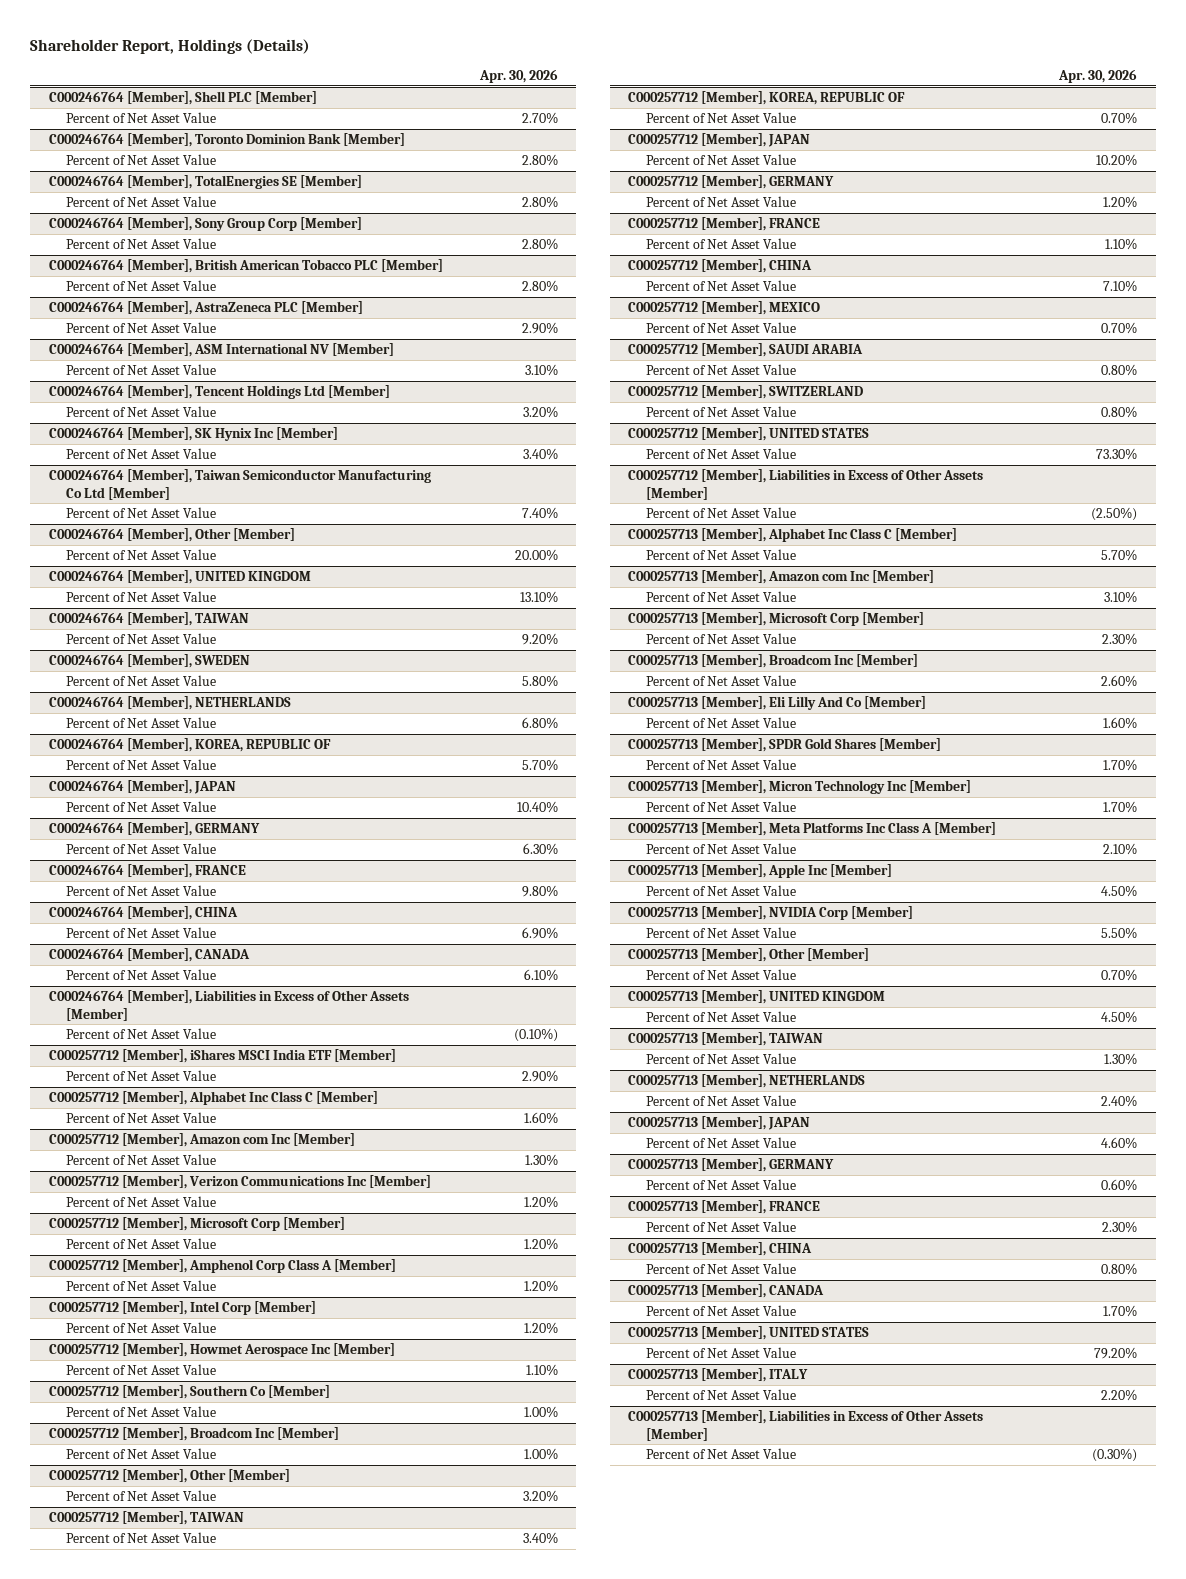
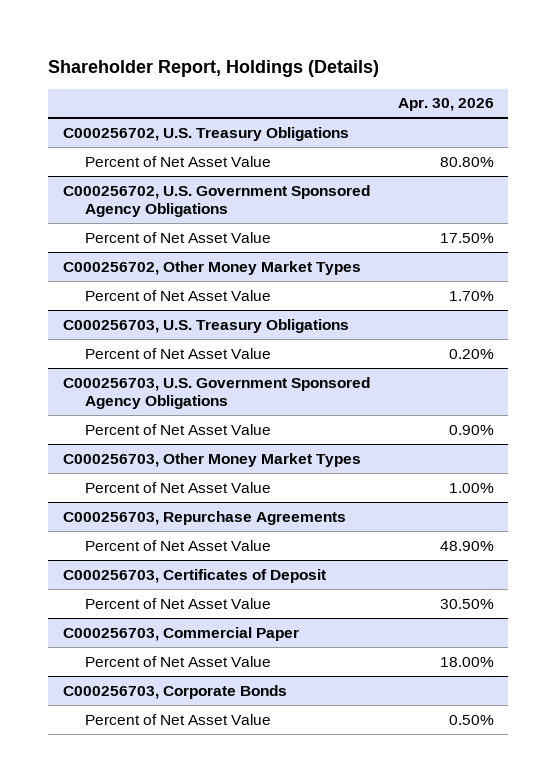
[48,91,317,106] C000246764 [Member], Shell PLC [Member] -> none
[48,133,405,148] C000246764 [Member], Toronto Dominion Bank [Member] -> none
[48,175,362,190] C000246764 [Member], TotalEnergies SE [Member] -> none
[65,196,216,208] Percent of Net Asset Value -> none
[48,217,362,232] C000246764 [Member], Sony Group Corp [Member] -> none
[65,238,216,250] Percent of Net Asset Value -> none
[48,259,443,274] C000246764 [Member], British American Tobacco PLC [Member] -> none
[65,280,216,292] Percent of Net Asset Value -> none
[48,301,363,316] C000246764 [Member], AstraZeneca PLC [Member] -> none
[65,322,216,334] Percent of Net Asset Value -> none
[48,343,394,358] C000246764 [Member], ASM International NV [Member] -> none
[65,364,216,376] Percent of Net Asset Value -> none
[48,385,390,400] C000246764 [Member], Tencent Holdings Ltd [Member] -> none
[65,406,216,418] Percent of Net Asset Value -> none
[48,427,338,442] C000246764 [Member], SK Hynix Inc [Member] -> none
[65,448,216,460] Percent of Net Asset Value -> none
[48,469,431,500] C000246764 [Member], Taiwan Semiconductor Manufacturing Co Ltd [Member] -> none
[65,507,216,519] Percent of Net Asset Value -> none
[48,528,295,543] C000246764 [Member], Other [Member] -> none
[65,549,216,561] Percent of Net Asset Value -> none
[48,570,311,585] C000246764 [Member], UNITED KINGDOM -> none
[65,591,216,603] Percent of Net Asset Value -> none
[48,612,249,627] C000246764 [Member], TAIWAN -> none
[65,633,216,645] Percent of Net Asset Value -> none
[48,654,250,669] C000246764 [Member], SWEDEN -> none
[65,675,216,687] Percent of Net Asset Value -> none
[48,696,291,711] C000246764 [Member], NETHERLANDS -> none
[65,717,216,729] Percent of Net Asset Value -> none
[48,738,331,753] C000246764 [Member], KOREA, REPUBLIC OF -> none
[65,759,216,771] Percent of Net Asset Value -> none
[48,780,236,795] C000246764 [Member], JAPAN -> none
[65,801,216,813] Percent of Net Asset Value -> none
[48,822,260,837] C000246764 [Member], GERMANY -> none
[65,843,216,855] Percent of Net Asset Value -> none
[48,864,246,879] C000246764 [Member], FRANCE -> none
[65,885,216,897] Percent of Net Asset Value -> none
[48,906,238,921] C000246764 [Member], CHINA -> none
[65,927,216,939] Percent of Net Asset Value -> none
[48,948,250,963] C000246764 [Member], CANADA -> none
[65,969,216,981] Percent of Net Asset Value -> none
[48,990,409,1021] C000246764 [Member], Liabilities in Excess of Other Assets [Member] -> none
[65,1028,216,1040] Percent of Net Asset Value -> none
[48,1049,396,1064] C000257712 [Member], iShares MSCI India ETF [Member] -> none
[65,1070,216,1082] Percent of Net Asset Value -> none
[48,1091,378,1106] C000257712 [Member], Alphabet Inc Class C [Member] -> none
[65,1112,216,1124] Percent of Net Asset Value -> none
[48,1133,355,1148] C000257712 [Member], Amazon com Inc [Member] -> none
[65,1154,216,1166] Percent of Net Asset Value -> none
[48,1175,431,1190] C000257712 [Member], Verizon Communications Inc [Member] -> none
[65,1196,216,1208] Percent of Net Asset Value -> none
[48,1217,345,1232] C000257712 [Member], Microsoft Corp [Member] -> none
[65,1238,216,1250] Percent of Net Asset Value -> none
[48,1259,396,1274] C000257712 [Member], Amphenol Corp Class A [Member] -> none
[65,1280,216,1292] Percent of Net Asset Value -> none
[48,1301,316,1316] C000257712 [Member], Intel Corp [Member] -> none
[65,1322,216,1334] Percent of Net Asset Value -> none
[48,1343,395,1358] C000257712 [Member], Howmet Aerospace Inc [Member] -> none
[65,1364,216,1376] Percent of Net Asset Value -> none
[48,1385,330,1400] C000257712 [Member], Southern Co [Member] -> none
[65,1406,216,1418] Percent of Net Asset Value -> none
[48,1427,339,1442] C000257712 [Member], Broadcom Inc [Member] -> none
[65,1448,216,1460] Percent of Net Asset Value -> none
[48,1469,290,1484] C000257712 [Member], Other [Member] -> none
[65,1490,216,1502] Percent of Net Asset Value -> none
[48,1511,244,1526] C000257712 [Member], TAIWAN -> none
[65,1532,216,1544] Percent of Net Asset Value -> none
[628,91,906,106] C000257712 [Member], KOREA, REPUBLIC OF -> none
[645,112,796,124] Percent of Net Asset Value -> none
[628,133,811,148] C000257712 [Member], JAPAN -> none
[645,154,796,166] Percent of Net Asset Value -> none
[628,175,835,190] C000257712 [Member], GERMANY -> none
[645,196,796,208] Percent of Net Asset Value -> none
[628,217,821,232] C000257712 [Member], FRANCE -> none
[645,238,796,250] Percent of Net Asset Value -> none
[628,259,813,274] C000257712 [Member], CHINA -> none
[645,280,796,292] Percent of Net Asset Value -> none
[628,301,821,316] C000257712 [Member], MEXICO -> none
[645,322,796,334] Percent of Net Asset Value -> none
[628,343,864,358] C000257712 [Member], SAUDI ARABIA -> none
[645,364,796,376] Percent of Net Asset Value -> none
[628,385,864,400] C000257712 [Member], SWITZERLAND -> none
[645,406,796,418] Percent of Net Asset Value -> none
[628,427,870,442] C000257712 [Member], UNITED STATES -> none
[645,448,796,460] Percent of Net Asset Value -> none
[628,469,984,500] C000257712 [Member], Liabilities in Excess of Other Assets [Member] -> none
[645,507,796,519] Percent of Net Asset Value -> none
[628,528,958,543] C000257713 [Member], Alphabet Inc Class C [Member] -> none
[645,549,796,561] Percent of Net Asset Value -> none
[628,570,935,585] C000257713 [Member], Amazon com Inc [Member] -> none
[645,591,796,603] Percent of Net Asset Value -> none
[628,612,925,627] C000257713 [Member], Microsoft Corp [Member] -> none
[645,633,796,645] Percent of Net Asset Value -> none
[628,654,919,669] C000257713 [Member], Broadcom Inc [Member] -> none
[645,675,796,687] Percent of Net Asset Value -> none
[628,696,927,711] C000257713 [Member], Eli Lilly And Co [Member] -> none
[645,717,796,729] Percent of Net Asset Value -> none
[628,738,942,753] C000257713 [Member], SPDR Gold Shares [Member] -> none
[645,759,796,771] Percent of Net Asset Value -> none
[628,780,972,795] C000257713 [Member], Micron Technology Inc [Member] -> none
[645,801,796,813] Percent of Net Asset Value -> none
[628,822,997,837] C000257713 [Member], Meta Platforms Inc Class A [Member] -> none
[645,843,796,855] Percent of Net Asset Value -> none
[628,864,893,879] C000257713 [Member], Apple Inc [Member] -> none
[645,885,796,897] Percent of Net Asset Value -> none
[628,906,914,921] C000257713 [Member], NVIDIA Corp [Member] -> none
[645,927,796,939] Percent of Net Asset Value -> none
[628,948,870,963] C000257713 [Member], Other [Member] -> none
[645,969,796,981] Percent of Net Asset Value -> none
[628,990,886,1005] C000257713 [Member], UNITED KINGDOM -> none
[645,1011,796,1023] Percent of Net Asset Value -> none
[628,1032,824,1047] C000257713 [Member], TAIWAN -> none
[645,1053,796,1065] Percent of Net Asset Value -> none
[628,1074,866,1089] C000257713 [Member], NETHERLANDS -> none
[645,1095,796,1107] Percent of Net Asset Value -> none
[628,1116,811,1131] C000257713 [Member], JAPAN -> none
[645,1137,796,1149] Percent of Net Asset Value -> none
[628,1158,835,1173] C000257713 [Member], GERMANY -> none
[645,1179,796,1191] Percent of Net Asset Value -> none
[628,1200,821,1215] C000257713 [Member], FRANCE -> none
[645,1221,796,1233] Percent of Net Asset Value -> none
[628,1242,813,1257] C000257713 [Member], CHINA -> none
[645,1263,796,1275] Percent of Net Asset Value -> none
[628,1284,825,1299] C000257713 [Member], CANADA -> none
none -> [62,126,349,141] C000256702, U.S. Treasury Obligations
[521,112,558,125] 2.70% -> [440,156,495,167] 80.80%
none -> [62,184,370,217] C000256702, U.S. Government Sponsored Agency Obligations
[521,154,558,167] 2.80% -> [440,232,495,243] 17.50%
none -> [62,260,361,275] C000256702, Other Money Market Types
[628,1326,870,1341] C000257713 [Member], UNITED STATES -> none
[628,1368,809,1383] C000257713 [Member], ITALY -> none
[628,1410,984,1441] C000257713 [Member], Liabilities in Excess of Other Assets [Member] -> none
none -> [62,318,349,333] C000256703, U.S. Treasury Obligations
[1094,1347,1138,1360] 79.20% -> [449,348,495,359] 0.20%
none -> [62,376,370,409] C000256703, U.S. Government Sponsored Agency Obligations
[1101,1389,1138,1402] 2.20% -> [449,424,495,435] 0.90%
none -> [62,452,361,467] C000256703, Other Money Market Types
[1092,1448,1138,1463] (0.30%) -> [449,482,495,493] 1.00%
none -> [62,510,346,525] C000256703, Repurchase Agreements
none -> [84,539,271,551] Percent of Net Asset Value
none -> [62,568,326,583] C000256703, Certificates of Deposit
none -> [84,597,271,609] Percent of Net Asset Value
none -> [62,626,299,641] C000256703, Commercial Paper
none -> [84,655,271,667] Percent of Net Asset Value
none -> [62,684,287,699] C000256703, Corporate Bonds
none -> [84,713,271,725] Percent of Net Asset Value

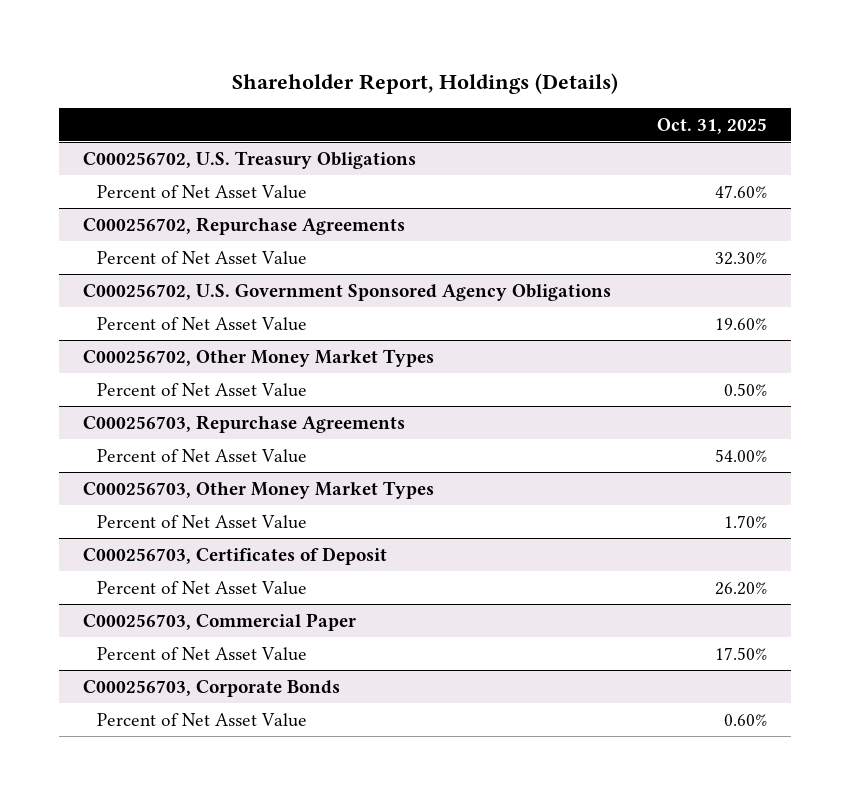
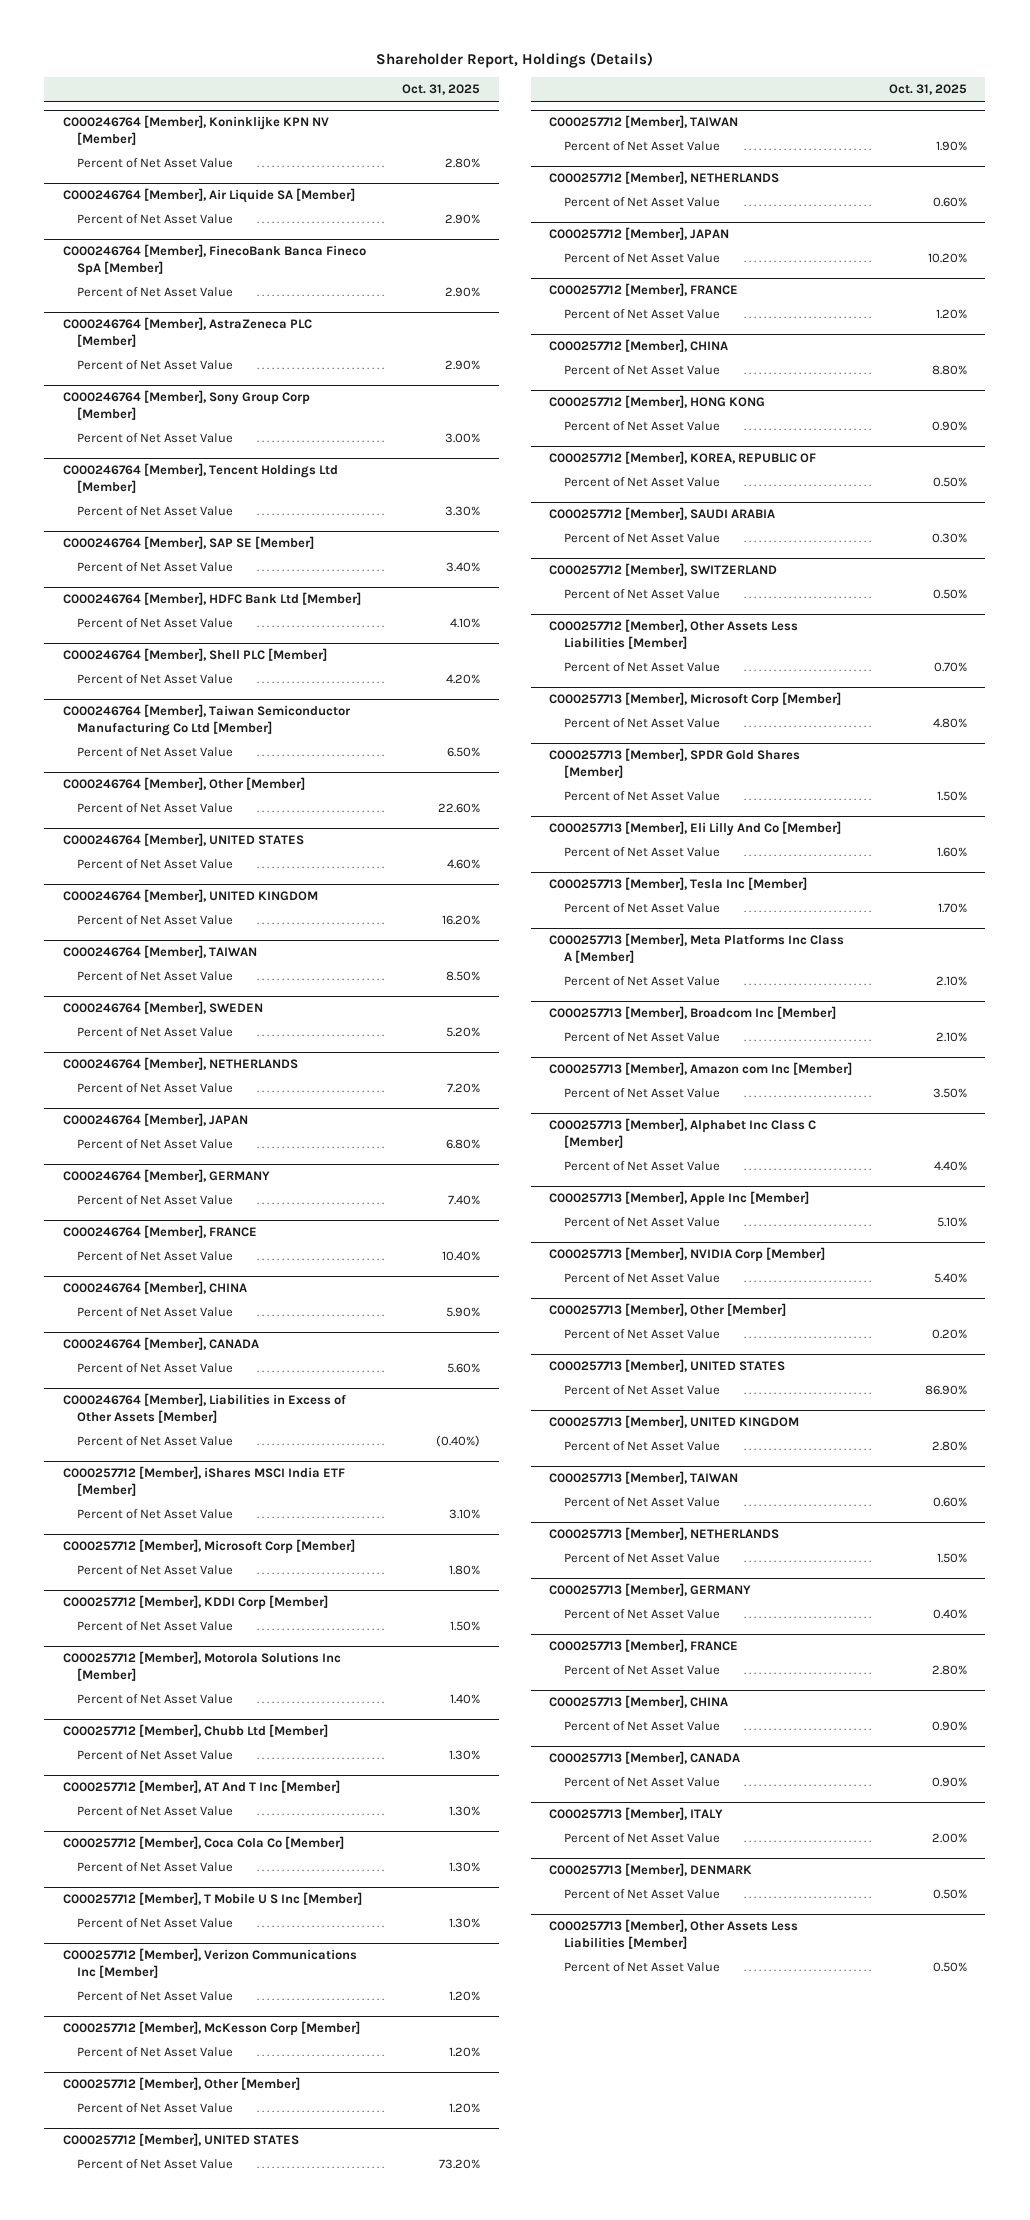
[82,150,416,169] C000256702, U.S. Treasury Obligations -> none
[82,216,405,235] C000256702, Repurchase Agreements -> none
[82,283,611,301] C000256702, U.S. Government Sponsored Agency Obligations -> none
[82,348,434,367] C000256702, Other Money Market Types -> none
none -> [62,115,329,146] C000246764 [Member], Koninklijke KPN NV [Member]
[715,184,768,198] 47.60% -> [445,158,481,169] 2.80%
none -> [62,188,355,204] C000246764 [Member], Air Liquide SA [Member]
[715,251,768,265] 32.30% -> [445,214,481,225] 2.90%
none -> [62,244,366,277] C000246764 [Member], FinecoBank Banca Fineco SpA [Member]
[715,317,768,330] 19.60% -> [445,287,481,298] 2.90%
none -> [62,317,312,348] C000246764 [Member], AstraZeneca PLC [Member]
none -> [77,360,234,371] Percent of Net Asset Value
none -> [62,390,310,421] C000246764 [Member], Sony Group Corp [Member]
none -> [77,433,234,444] Percent of Net Asset Value
none -> [62,463,338,494] C000246764 [Member], Tencent Holdings Ltd [Member]
none -> [77,506,234,517] Percent of Net Asset Value
none -> [62,536,314,550] C000246764 [Member], SAP SE [Member]
none -> [77,562,234,573] Percent of Net Asset Value
none -> [62,592,361,606] C000246764 [Member], HDFC Bank Ltd [Member]
none -> [77,618,234,629] Percent of Net Asset Value
none -> [62,648,327,662] C000246764 [Member], Shell PLC [Member]
none -> [77,674,234,685] Percent of Net Asset Value
none -> [62,704,351,737] C000246764 [Member], Taiwan Semiconductor Manufacturing Co Ltd [Member]
none -> [77,747,234,758] Percent of Net Asset Value
none -> [62,777,305,791] C000246764 [Member], Other [Member]
none -> [77,803,234,814] Percent of Net Asset Value
none -> [62,833,304,847] C000246764 [Member], UNITED STATES
none -> [77,859,234,870] Percent of Net Asset Value
none -> [62,889,318,903] C000246764 [Member], UNITED KINGDOM
none -> [77,915,234,926] Percent of Net Asset Value
none -> [62,945,257,959] C000246764 [Member], TAIWAN
none -> [77,971,234,982] Percent of Net Asset Value
none -> [62,1001,263,1015] C000246764 [Member], SWEDEN
none -> [77,1027,234,1038] Percent of Net Asset Value
none -> [62,1057,298,1071] C000246764 [Member], NETHERLANDS
none -> [77,1083,234,1094] Percent of Net Asset Value
none -> [62,1113,248,1127] C000246764 [Member], JAPAN
none -> [77,1139,234,1150] Percent of Net Asset Value
none -> [62,1169,270,1183] C000246764 [Member], GERMANY
none -> [77,1195,234,1206] Percent of Net Asset Value
none -> [62,1225,257,1239] C000246764 [Member], FRANCE
none -> [77,1251,234,1262] Percent of Net Asset Value
none -> [62,1281,247,1295] C000246764 [Member], CHINA
none -> [77,1307,234,1318] Percent of Net Asset Value
none -> [62,1337,259,1351] C000246764 [Member], CANADA
none -> [77,1363,234,1374] Percent of Net Asset Value
none -> [62,1393,346,1424] C000246764 [Member], Liabilities in Excess of Other Assets [Member]
none -> [77,1436,234,1447] Percent of Net Asset Value
none -> [62,1466,345,1497] C000257712 [Member], iShares MSCI India ETF [Member]
none -> [77,1509,234,1520] Percent of Net Asset Value
none -> [62,1539,355,1555] C000257712 [Member], Microsoft Corp [Member]
none -> [77,1565,234,1576] Percent of Net Asset Value
none -> [62,1595,328,1611] C000257712 [Member], KDDI Corp [Member]
none -> [77,1621,234,1632] Percent of Net Asset Value
none -> [62,1651,341,1682] C000257712 [Member], Motorola Solutions Inc [Member]
none -> [77,1694,234,1705] Percent of Net Asset Value
none -> [62,1724,328,1738] C000257712 [Member], Chubb Ltd [Member]
none -> [77,1750,234,1761] Percent of Net Asset Value
none -> [62,1780,340,1794] C000257712 [Member], AT And T Inc [Member]
none -> [77,1806,234,1817] Percent of Net Asset Value
none -> [62,1836,344,1850] C000257712 [Member], Coca Cola Co [Member]
none -> [77,1862,234,1873] Percent of Net Asset Value
none -> [62,1892,362,1906] C000257712 [Member], T Mobile U S Inc [Member]
none -> [77,1918,234,1929] Percent of Net Asset Value
none -> [62,1948,357,1979] C000257712 [Member], Verizon Communications Inc [Member]
none -> [77,1991,234,2002] Percent of Net Asset Value
none -> [62,2021,360,2037] C000257712 [Member], McKesson Corp [Member]
none -> [77,2047,234,2058] Percent of Net Asset Value
none -> [62,2077,300,2091] C000257712 [Member], Other [Member]
none -> [77,2103,234,2114] Percent of Net Asset Value
none -> [62,2133,299,2147] C000257712 [Member], UNITED STATES
none -> [77,2159,234,2170] Percent of Net Asset Value
none -> [549,115,739,129] C000257712 [Member], TAIWAN
none -> [564,141,721,152] Percent of Net Asset Value
none -> [549,171,780,185] C000257712 [Member], NETHERLANDS
none -> [564,197,721,208] Percent of Net Asset Value
none -> [549,227,730,241] C000257712 [Member], JAPAN
none -> [564,253,721,264] Percent of Net Asset Value
none -> [549,283,739,297] C000257712 [Member], FRANCE
none -> [564,309,721,320] Percent of Net Asset Value
none -> [549,339,729,353] C000257712 [Member], CHINA
none -> [564,365,721,376] Percent of Net Asset Value
none -> [549,395,766,409] C000257712 [Member], HONG KONG
none -> [564,421,721,432] Percent of Net Asset Value
none -> [549,451,817,465] C000257712 [Member], KOREA, REPUBLIC OF
[82,414,405,433] C000256703, Repurchase Agreements -> none
[82,480,434,499] C000256703, Other Money Market Types -> none
none -> [549,507,776,521] C000257712 [Member], SAUDI ARABIA
[715,448,768,462] 54.00% -> [931,533,967,544] 0.30%
none -> [549,563,778,577] C000257712 [Member], SWITZERLAND
none -> [564,589,721,600] Percent of Net Asset Value
none -> [549,619,799,650] C000257712 [Member], Other Assets Less Liabilities [Member]
none -> [564,662,721,673] Percent of Net Asset Value
none -> [549,692,842,708] C000257713 [Member], Microsoft Corp [Member]
none -> [564,718,721,729] Percent of Net Asset Value
none -> [549,748,801,779] C000257713 [Member], SPDR Gold Shares [Member]
none -> [564,791,721,802] Percent of Net Asset Value
none -> [549,821,842,837] C000257713 [Member], Eli Lilly And Co [Member]
none -> [564,847,721,858] Percent of Net Asset Value
none -> [549,877,808,891] C000257713 [Member], Tesla Inc [Member]
[82,546,387,565] C000256703, Certificates of Deposit -> none
[82,612,356,631] C000256703, Commercial Paper -> none
[82,679,340,697] C000256703, Corporate Bonds -> none
none -> [549,933,845,964] C000257713 [Member], Meta Platforms Inc Class A [Member]
[715,581,768,595] 26.20% -> [935,976,967,987] 2.10%
none -> [549,1006,837,1020] C000257713 [Member], Broadcom Inc [Member]
[715,646,768,660] 17.50% -> [935,1032,967,1043] 2.10%
none -> [549,1062,853,1076] C000257713 [Member], Amazon com Inc [Member]
none -> [564,1088,721,1099] Percent of Net Asset Value
none -> [549,1118,817,1149] C000257713 [Member], Alphabet Inc Class C [Member]
none -> [564,1161,721,1172] Percent of Net Asset Value
none -> [549,1191,810,1207] C000257713 [Member], Apple Inc [Member]
none -> [564,1217,721,1228] Percent of Net Asset Value
none -> [549,1247,826,1263] C000257713 [Member], NVIDIA Corp [Member]
none -> [564,1273,721,1284] Percent of Net Asset Value
none -> [549,1303,787,1317] C000257713 [Member], Other [Member]
none -> [564,1329,721,1340] Percent of Net Asset Value
none -> [549,1359,786,1373] C000257713 [Member], UNITED STATES
none -> [564,1385,721,1396] Percent of Net Asset Value
none -> [549,1415,800,1429] C000257713 [Member], UNITED KINGDOM
none -> [564,1441,721,1452] Percent of Net Asset Value
none -> [549,1471,739,1485] C000257713 [Member], TAIWAN
none -> [549,1527,780,1541] C000257713 [Member], NETHERLANDS
none -> [564,1553,721,1564] Percent of Net Asset Value
none -> [549,1583,752,1597] C000257713 [Member], GERMANY
none -> [564,1609,721,1620] Percent of Net Asset Value
none -> [549,1639,739,1653] C000257713 [Member], FRANCE
none -> [564,1665,721,1676] Percent of Net Asset Value
none -> [549,1695,729,1709] C000257713 [Member], CHINA
none -> [564,1721,721,1732] Percent of Net Asset Value
none -> [549,1751,741,1765] C000257713 [Member], CANADA
none -> [564,1777,721,1788] Percent of Net Asset Value
none -> [549,1807,724,1821] C000257713 [Member], ITALY
none -> [564,1833,721,1844] Percent of Net Asset Value
none -> [549,1863,753,1877] C000257713 [Member], DENMARK
none -> [564,1889,721,1900] Percent of Net Asset Value
none -> [549,1919,799,1950] C000257713 [Member], Other Assets Less Liabilities [Member]
none -> [564,1962,721,1973] Percent of Net Asset Value

